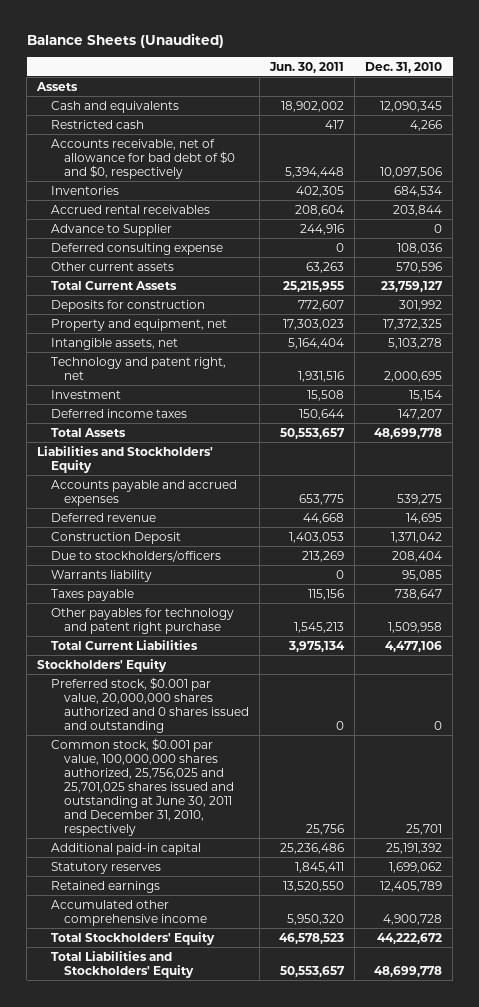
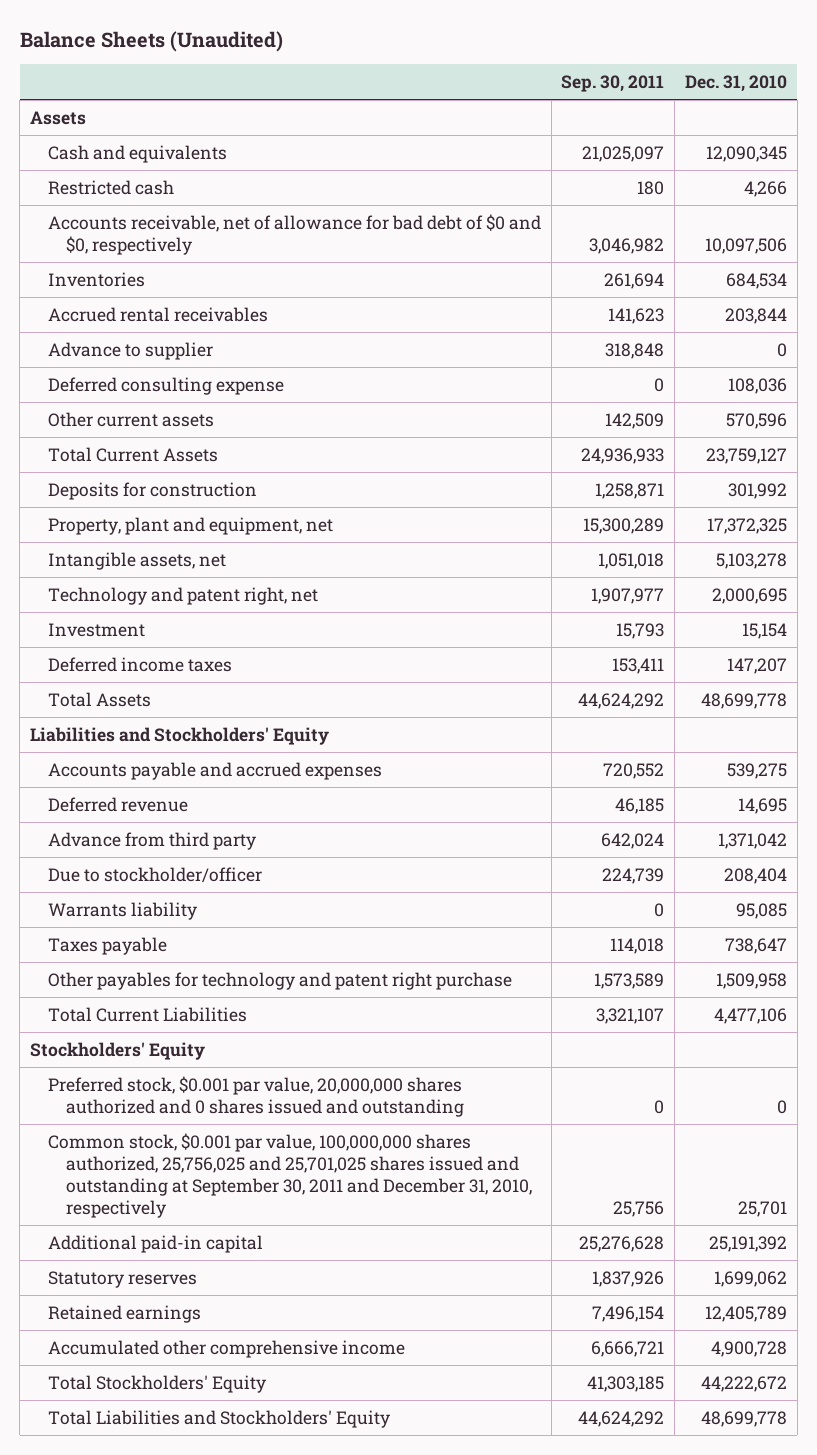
[268,61,344,73] Jun. 30, 2011 -> none
none -> [561,75,665,93] Sep. 30, 2011
[50,223,172,236] Advance to Supplier -> [47,341,213,360] Advance to supplier
[50,318,227,331] Property and equipment, net -> [47,516,333,535] Property, plant and equipment, net
[50,531,181,544] Construction Deposit -> [47,831,256,850] Advance from third party
[50,549,221,562] Due to stockholders/officers -> [47,866,262,883] Due to stockholder/officer
[50,737,234,836] Common stock, $0.001 par value, 100,000,000 shares authorized, 25,756,025 and 25,701,025 shares issued and outstanding at June 30, 2011 and December 31, 2010, respectively -> [47,1132,532,1218] Common stock, $0.001 par value, 100,000,000 shares authorized, 25,756,025 and 25,701,025 shares issued and outstanding at September 30, 2011 and December 31, 2010, respectively

